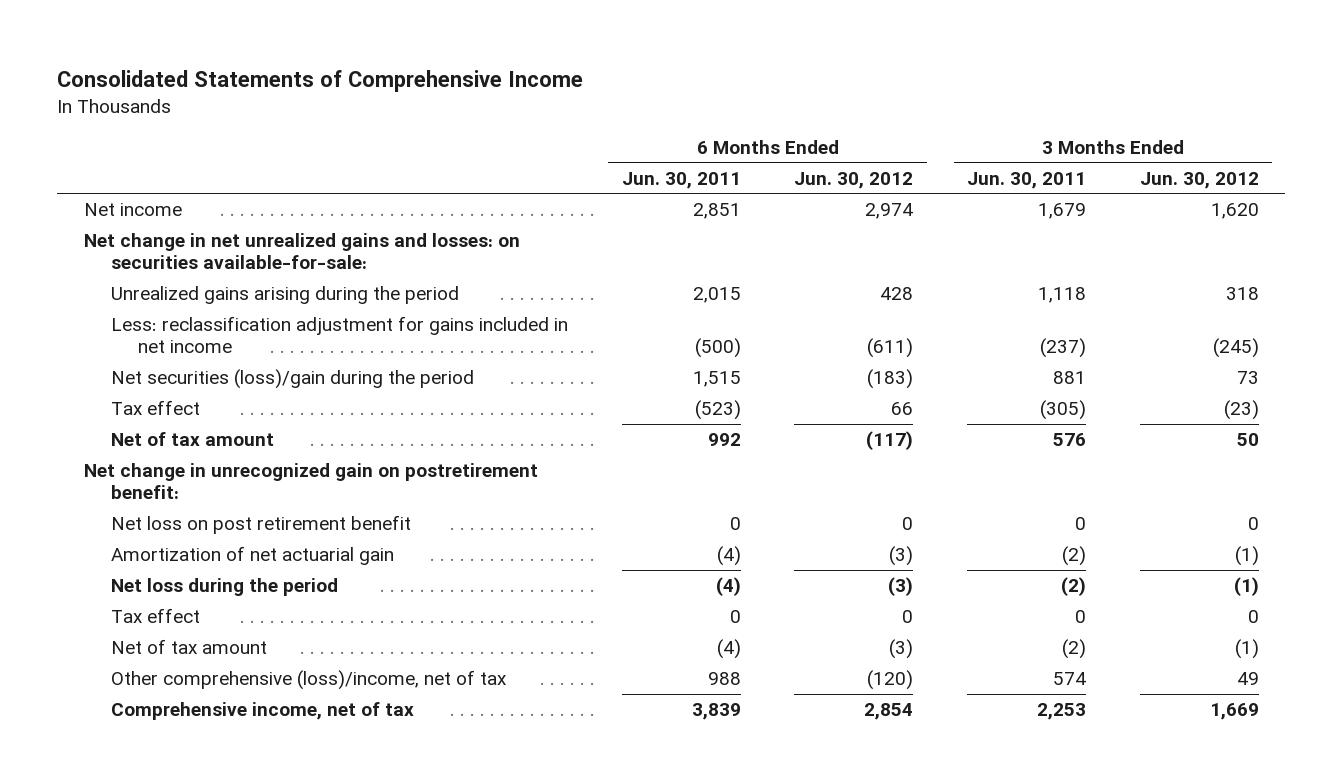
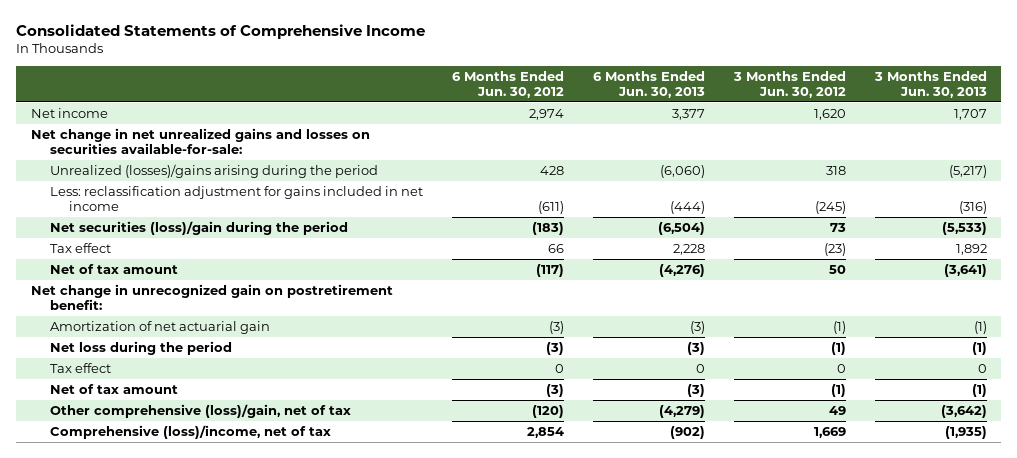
[621,171,741,189] Jun. 30, 2011 -> none
[967,171,1087,189] Jun. 30, 2011 -> none
none -> [592,71,705,99] 6 Months Ended Jun. 30, 2013
none -> [873,71,987,99] 3 Months Ended Jun. 30, 2013
[83,233,520,270] Net change in net unrealized gains and losses: on securities available-for-sale: -> [30,127,370,154] Net change in net unrealized gains and losses on securities available-for-sale:
[111,286,460,305] Unrealized gains arising during the period -> [49,163,378,178] Unrealized (losses)/gains arising during the period
[111,515,412,535] Net loss on post retirement benefit -> none
[111,670,508,691] Other comprehensive (loss)/income, net of tax -> [49,403,351,418] Other comprehensive (loss)/gain, net of tax
[111,702,415,721] Comprehensive income, net of tax -> [49,424,331,439] Comprehensive (loss)/income, net of tax

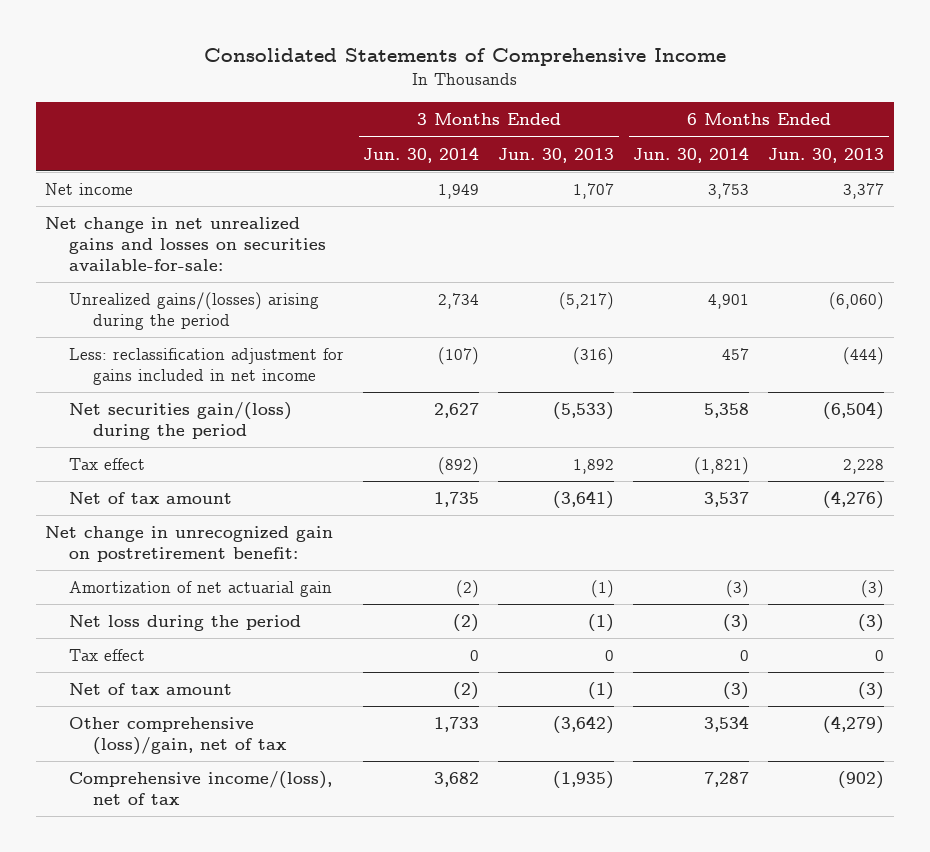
[451,71,564,99] 6 Months Ended Jun. 30, 2012 -> none
[732,71,846,99] 3 Months Ended Jun. 30, 2012 -> none
none -> [363,146,480,163] Jun. 30, 2014
none -> [633,146,750,163] Jun. 30, 2014
[49,163,378,178] Unrealized (losses)/gains arising during the period -> [69,292,320,331] Unrealized gains/(losses) arising during the period
[49,220,348,235] Net securities (loss)/gain during the period -> [69,402,293,441] Net securities gain/(loss) during the period
[49,424,331,439] Comprehensive (loss)/income, net of tax -> [69,771,333,806] Comprehensive income/(loss), net of tax

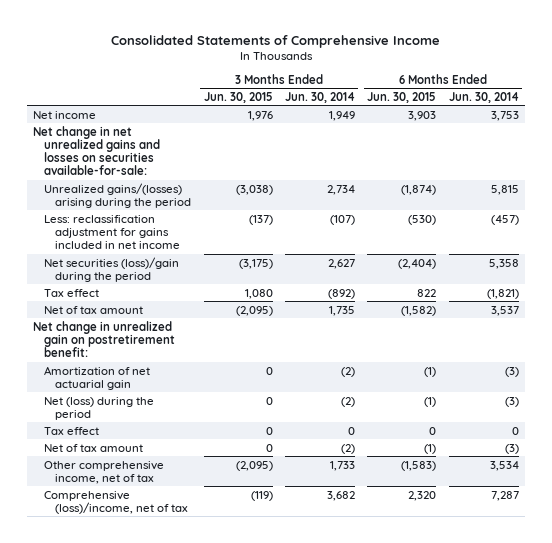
[498,147,615,163] Jun. 30, 2013 -> none
[768,147,885,163] Jun. 30, 2013 -> none
none -> [203,91,273,103] Jun. 30, 2015
none -> [367,91,437,103] Jun. 30, 2015
[708,294,750,310] 4,901 -> [490,184,519,195] 5,815
[722,348,750,361] 457 -> [490,214,519,225] (457)
[69,402,293,441] Net securities gain/(loss) during the period -> [44,256,180,282] Net securities (loss)/gain during the period
[45,526,334,563] Net change in unrecognized gain on postretirement benefit: -> [33,320,176,358] Net change in unrealized gain on postretirement benefit:
[69,615,302,632] Net loss during the period -> [44,396,155,420] Net (loss) during the period
[69,717,288,756] Other comprehensive (loss)/gain, net of tax -> [44,460,165,484] Other comprehensive income, net of tax
[69,771,333,806] Comprehensive income/(loss), net of tax -> [44,490,189,514] Comprehensive (loss)/income, net of tax

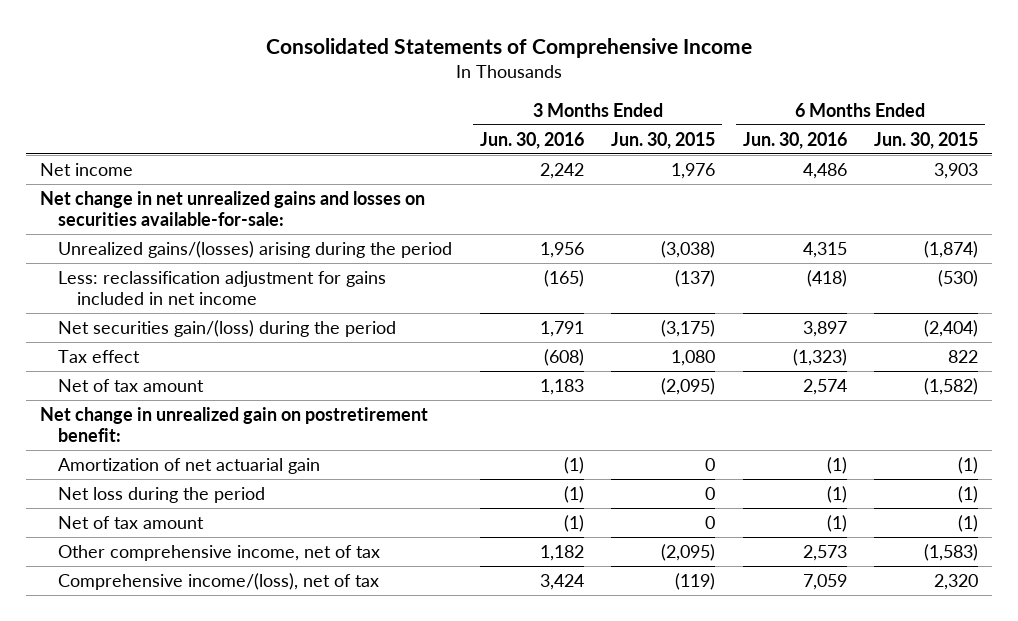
[284,91,355,103] Jun. 30, 2014 -> none
[448,91,519,103] Jun. 30, 2014 -> none
none -> [479,131,584,149] Jun. 30, 2016
none -> [742,131,847,149] Jun. 30, 2016
[44,256,180,282] Net securities (loss)/gain during the period -> [58,319,397,337] Net securities gain/(loss) during the period
[44,426,100,435] Tax effect -> none
[44,396,155,420] Net (loss) during the period -> [58,486,266,503] Net loss during the period
[44,490,189,514] Comprehensive (loss)/income, net of tax -> [58,572,380,590] Comprehensive income/(loss), net of tax

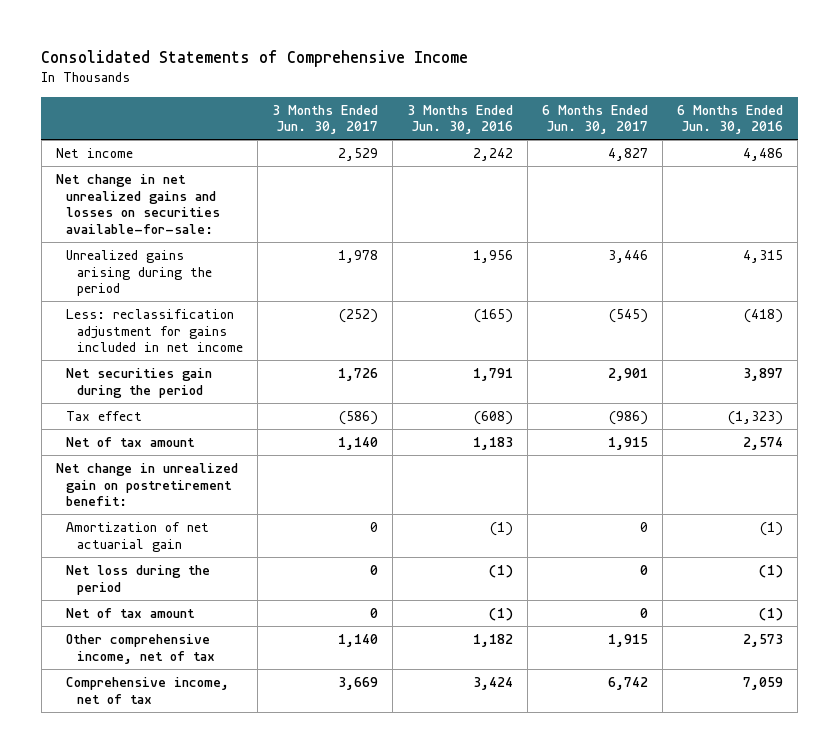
[611,131,716,149] Jun. 30, 2015 -> none
[873,131,978,149] Jun. 30, 2015 -> none
none -> [272,104,379,135] 3 Months Ended Jun. 30, 2017
none -> [542,104,649,135] 6 Months Ended Jun. 30, 2017
[58,240,453,258] Unrealized gains/(losses) arising during the period -> [66,249,213,297] Unrealized gains arising during the period
[58,319,397,337] Net securities gain/(loss) during the period -> [66,367,213,398] Net securities gain during the period
[58,572,380,590] Comprehensive income/(loss), net of tax -> [66,676,230,704] Comprehensive income, net of tax

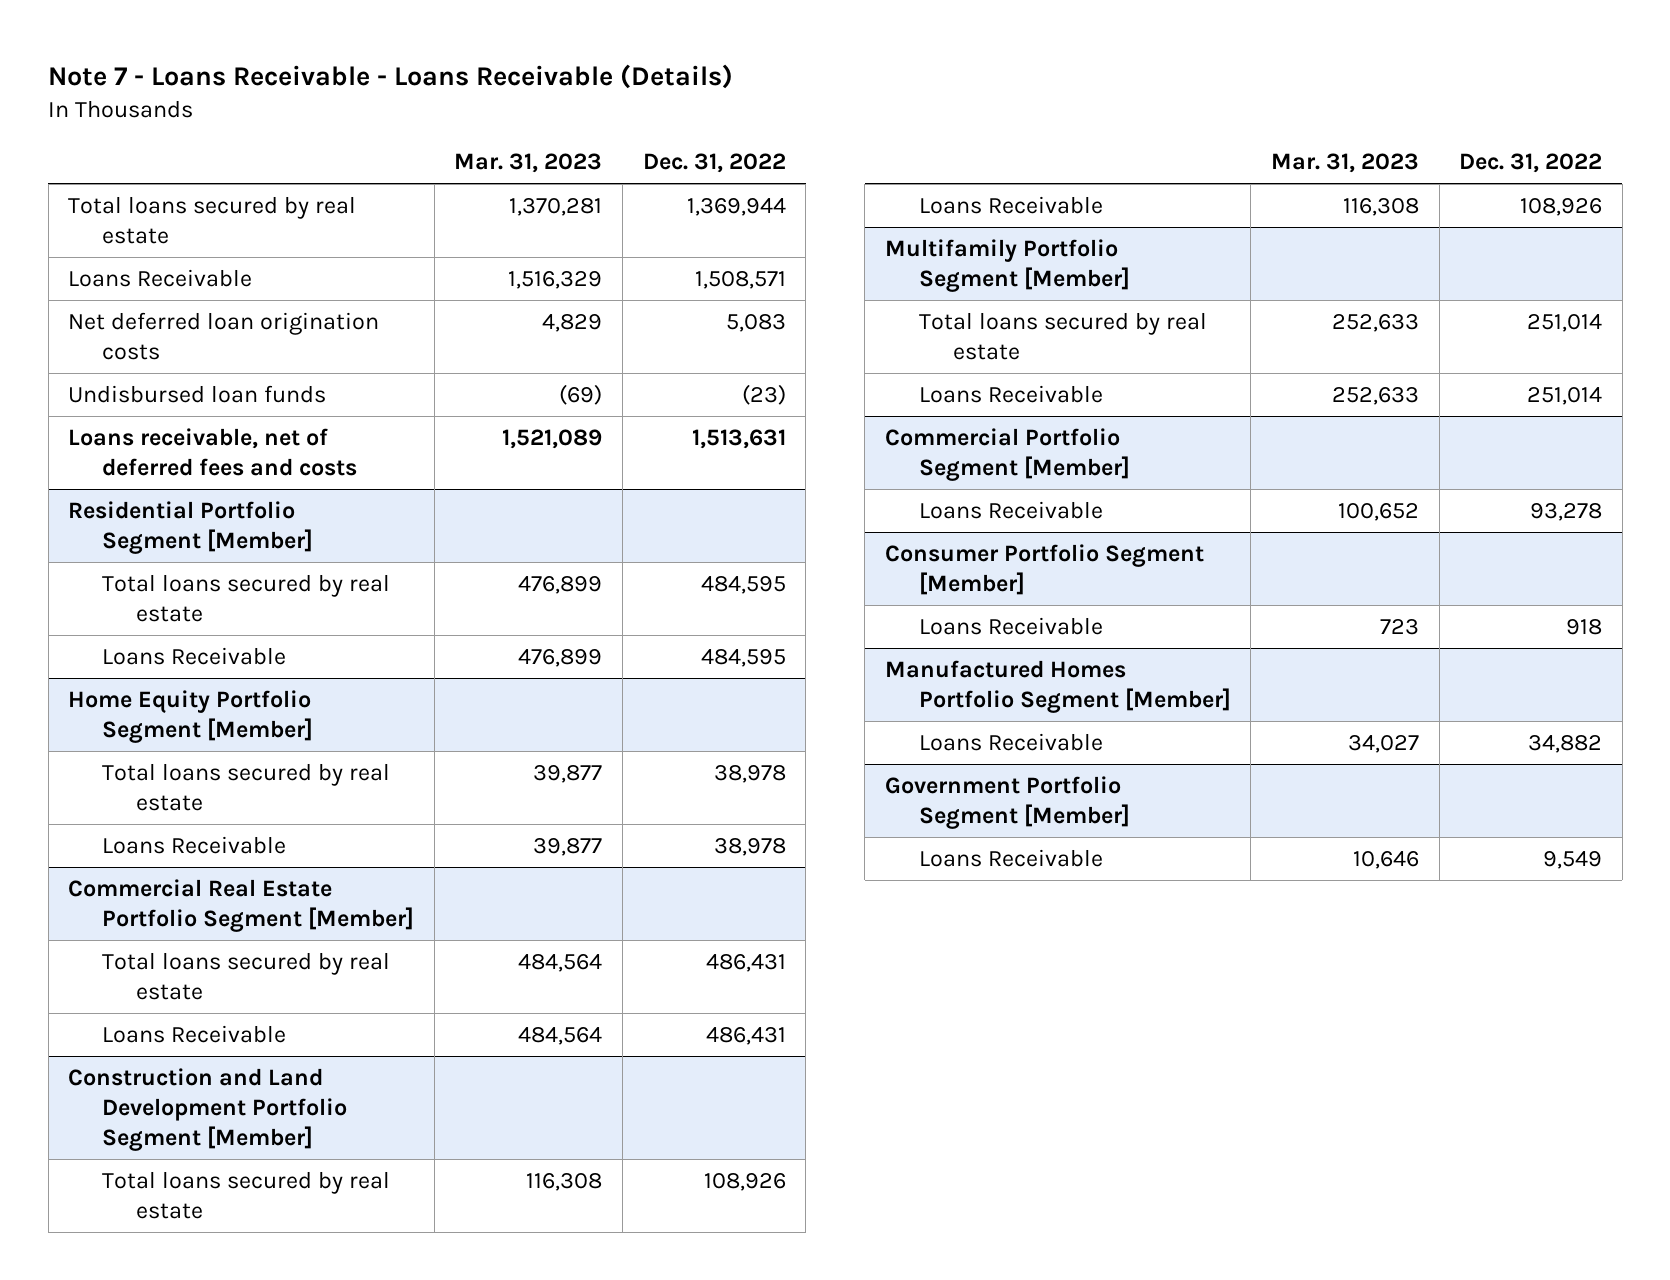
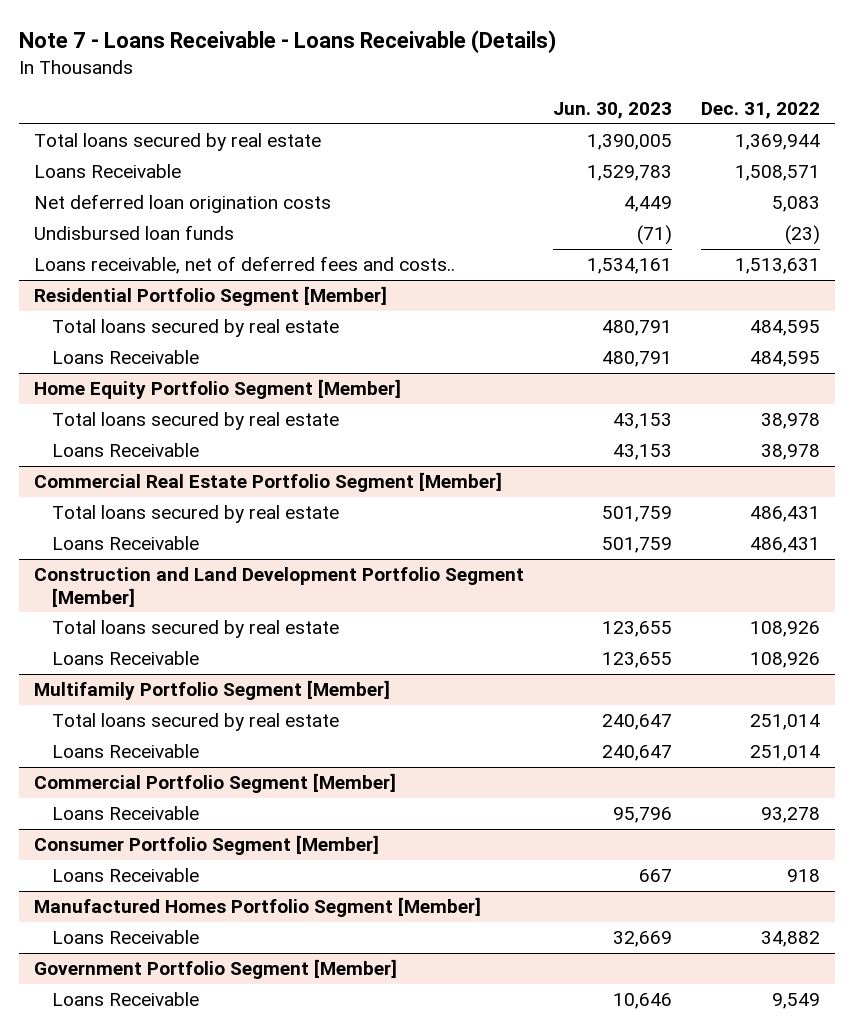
[454,153,603,174] Mar. 31, 2023 -> none
none -> [552,102,672,120] Jun. 30, 2023
[68,427,358,477] Loans receivable, net of deferred fees and costs -> [33,256,455,275] Loans receivable, net of deferred fees and costs..

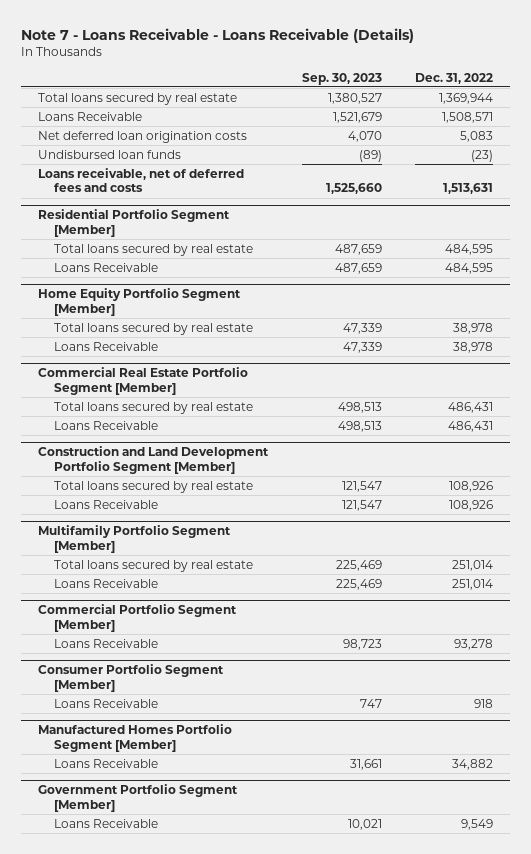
[552,102,672,120] Jun. 30, 2023 -> none
none -> [301,72,382,85] Sep. 30, 2023
[33,256,455,275] Loans receivable, net of deferred fees and costs.. -> [38,167,245,193] Loans receivable, net of deferred fees and costs

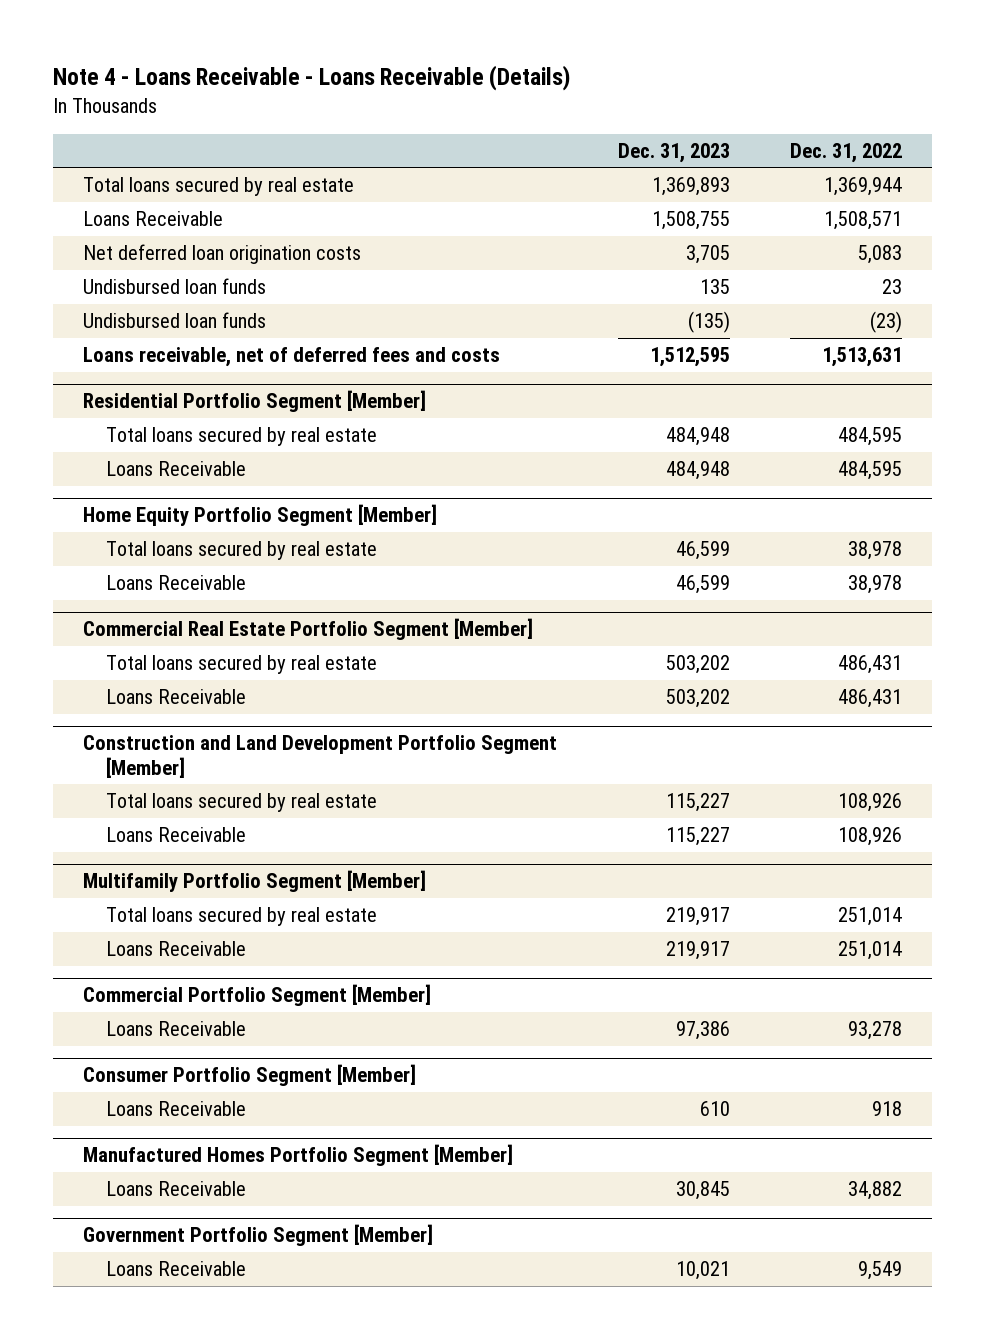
[21,27,415,43] Note 7 - Loans Receivable - Loans Receivable (Details) -> [53,65,571,92] Note 4 - Loans Receivable - Loans Receivable (Details)
[301,72,382,85] Sep. 30, 2023 -> none
none -> [617,142,730,163] Dec. 31, 2023
none -> [83,278,267,295] Undisbursed loan funds

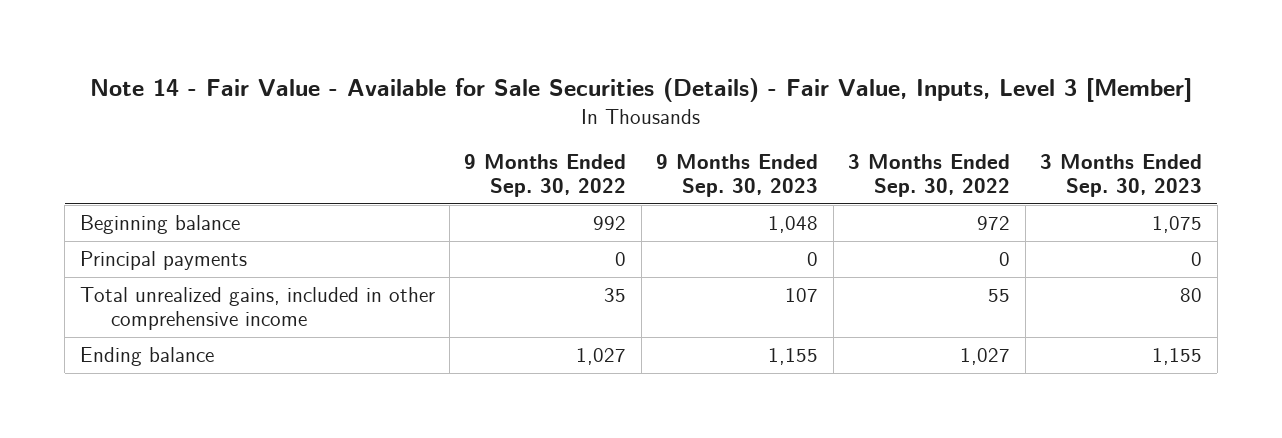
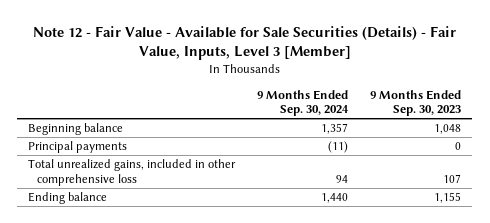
[89,78,1192,103] Note 14 - Fair Value - Available for Sale Securities (Details) - Fair Value, Inputs, Level 3 [Member] -> [32,25,456,61] Note 12 - Fair Value - Available for Sale Securities (Details) - Fair Value, Inputs, Level 3 [Member]
[464,153,627,197] 9 Months Ended Sep. 30, 2022 -> none
[848,153,1011,197] 3 Months Ended Sep. 30, 2022 -> none
[1040,153,1203,197] 3 Months Ended Sep. 30, 2023 -> none
none -> [257,89,350,117] 9 Months Ended Sep. 30, 2024
[79,287,435,331] Total unrealized gains, included in other comprehensive income -> [28,159,237,186] Total unrealized gains, included in other comprehensive loss

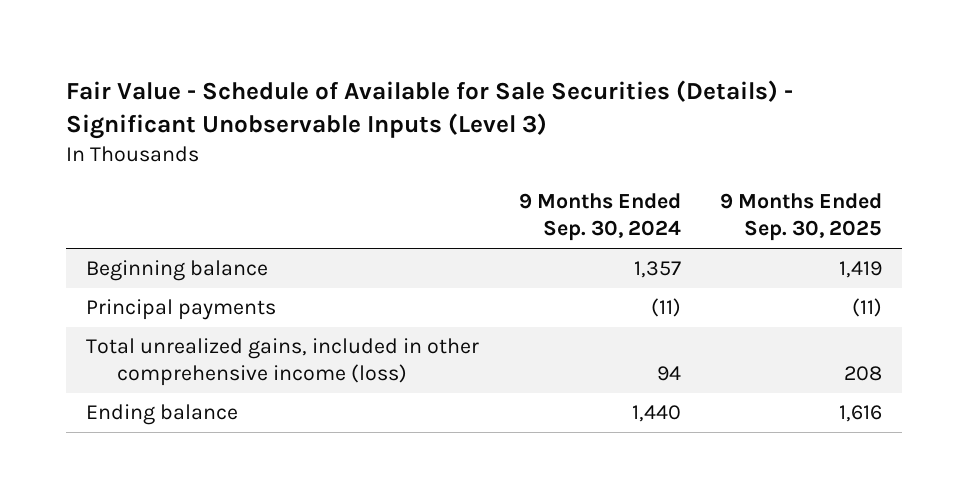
[32,25,456,61] Note 12 - Fair Value - Available for Sale Securities (Details) - Fair Value, Inputs, Level 3 [Member] -> [66,80,794,140] Fair Value - Schedule of Available for Sale Securities (Details) - Significant Unobservable Inputs (Level 3)
[370,89,462,117] 9 Months Ended Sep. 30, 2023 -> none
none -> [720,193,883,242] 9 Months Ended Sep. 30, 2025
[28,159,237,186] Total unrealized gains, included in other comprehensive loss -> [86,338,480,387] Total unrealized gains, included in other comprehensive income (loss)

